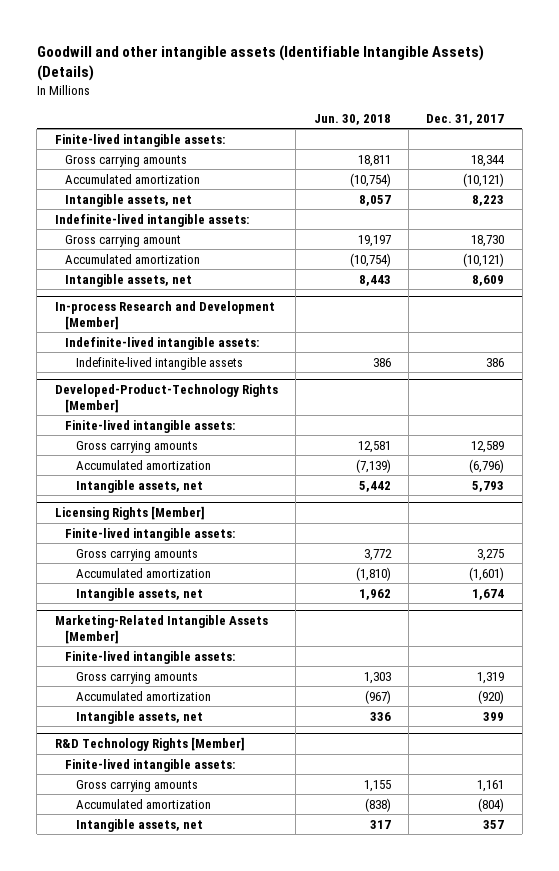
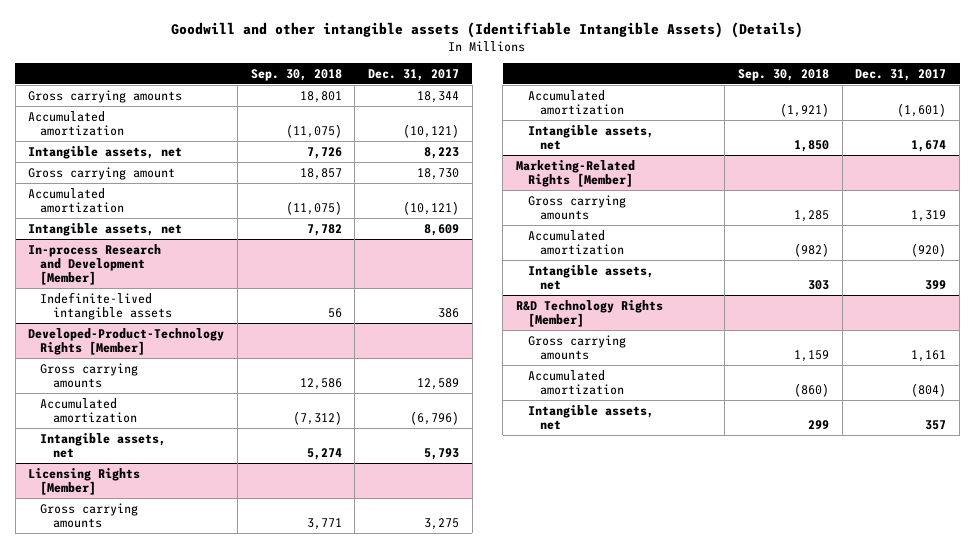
[313,113,391,125] Jun. 30, 2018 -> none
none -> [250,68,342,81] Sep. 30, 2018
[54,133,225,147] Finite-lived intangible assets: -> none
[54,213,249,227] Indefinite-lived intangible assets: -> none
[65,336,260,350] Indefinite-lived intangible assets: -> none
[65,419,236,433] Finite-lived intangible assets: -> none
[65,527,236,541] Finite-lived intangible assets: -> none
[65,650,236,664] Finite-lived intangible assets: -> none
[54,615,268,644] Marketing-Related Intangible Assets [Member] -> [515,159,635,187] Marketing-Related Rights [Member]
[65,758,236,772] Finite-lived intangible assets: -> none

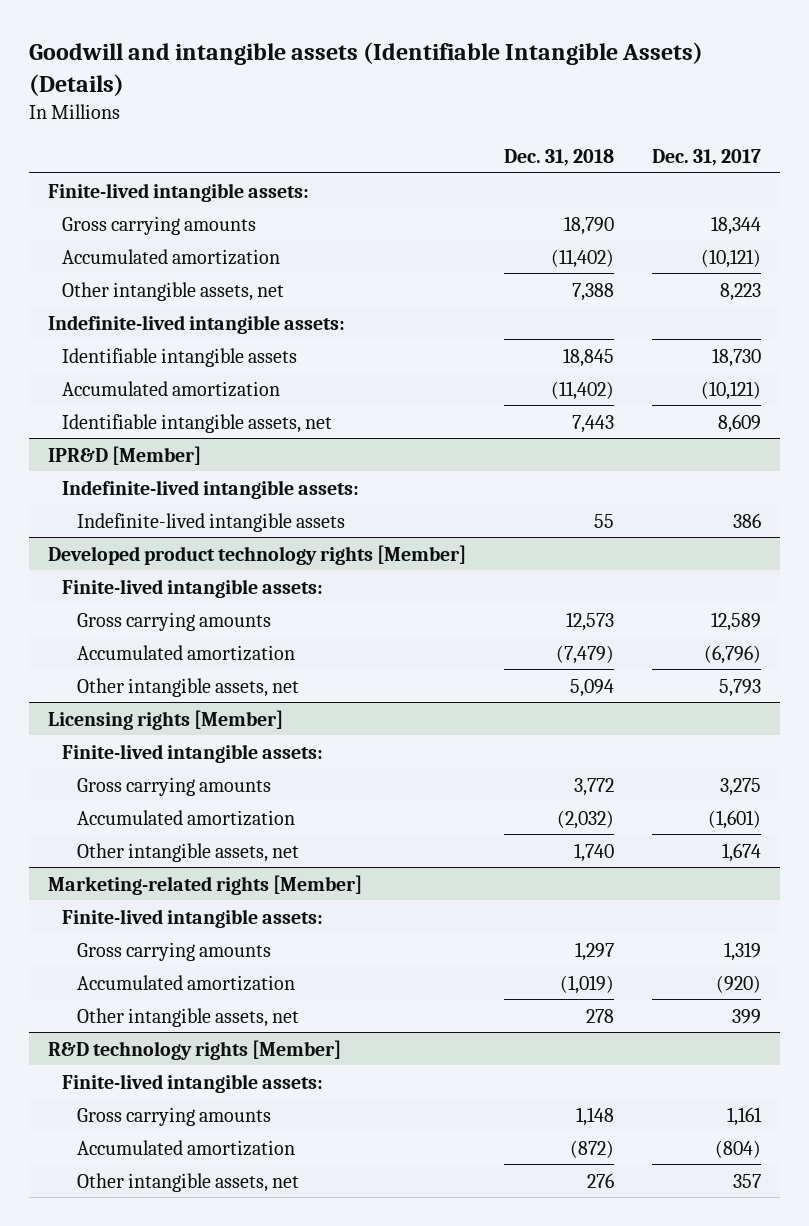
[171,22,804,39] Goodwill and other intangible assets (Identifiable Intangible Assets) (Details) -> [28,42,703,96] Goodwill and intangible assets (Identifiable Intangible Assets) (Details)
[250,68,342,81] Sep. 30, 2018 -> none
none -> [503,148,614,166] Dec. 31, 2018
none -> [47,182,309,202] Finite-lived intangible assets:
[28,145,183,159] Intangible assets, net -> [62,281,285,301] Other intangible assets, net
none -> [47,314,345,334] Indefinite-lived intangible assets:
[28,166,176,180] Gross carrying amount -> [62,347,298,367] Identifiable intangible assets
[28,222,183,236] Intangible assets, net -> [62,413,333,433] Identifiable intangible assets, net
[28,243,162,286] In-process Research and Development [Member] -> [47,445,201,465] IPR&D [Member]
none -> [62,479,360,499] Indefinite-lived intangible assets:
[28,327,225,355] Developed-Product-Technology Rights [Member] -> [47,544,466,565] Developed product technology rights [Member]
none -> [62,578,324,598] Finite-lived intangible assets:
[40,432,167,458] Intangible assets, net -> [77,677,300,697] Other intangible assets, net
[28,467,141,495] Licensing Rights [Member] -> [47,709,283,730] Licensing rights [Member]
none -> [62,743,324,763] Finite-lived intangible assets:
[527,124,654,150] Intangible assets, net -> [77,842,300,862] Other intangible assets, net
[515,159,635,187] Marketing-Related Rights [Member] -> [47,874,362,895] Marketing-related rights [Member]
none -> [62,908,324,928] Finite-lived intangible assets:
[527,264,654,290] Intangible assets, net -> [77,1007,300,1027] Other intangible assets, net
[515,299,663,327] R&D Technology Rights [Member] -> [47,1039,341,1060] R&D technology rights [Member]
none -> [62,1073,324,1093] Finite-lived intangible assets:
[527,404,654,430] Intangible assets, net -> [77,1172,300,1192] Other intangible assets, net

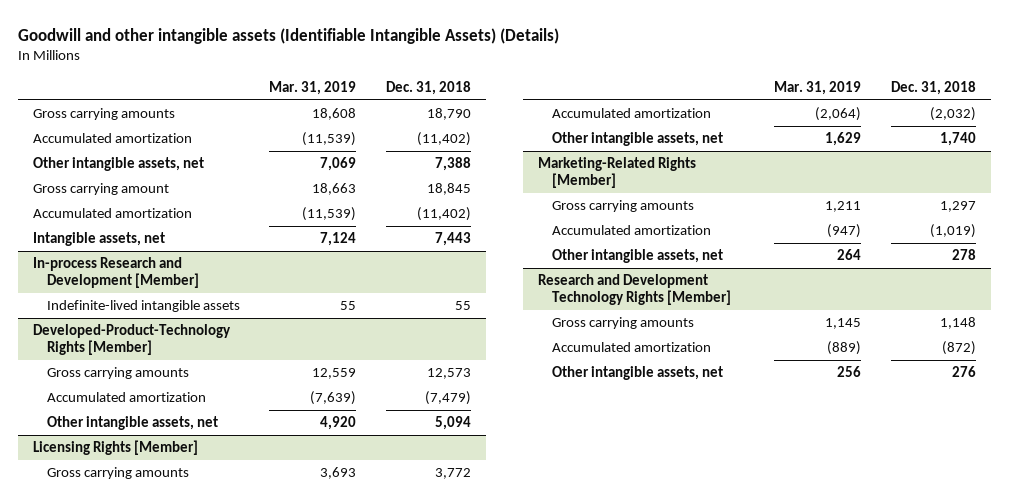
[28,42,703,96] Goodwill and intangible assets (Identifiable Intangible Assets) (Details) -> [17,27,559,44] Goodwill and other intangible assets (Identifiable Intangible Assets) (Details)
[651,148,761,166] Dec. 31, 2017 -> none
none -> [269,81,357,96] Mar. 31, 2019
[47,182,309,202] Finite-lived intangible assets: -> none
[47,314,345,334] Indefinite-lived intangible assets: -> none
[62,347,298,367] Identifiable intangible assets -> [32,183,169,196] Gross carrying amount
[62,479,360,499] Indefinite-lived intangible assets: -> none
[62,413,333,433] Identifiable intangible assets, net -> [32,232,165,247] Intangible assets, net
[47,445,201,465] IPR&D [Member] -> [32,257,199,289] In-process Research and Development [Member]
[62,578,324,598] Finite-lived intangible assets: -> none
[47,544,466,565] Developed product technology rights [Member] -> [32,324,231,356] Developed-Product-Technology Rights [Member]
[62,743,324,763] Finite-lived intangible assets: -> none
[47,709,283,730] Licensing rights [Member] -> [32,440,198,456] Licensing Rights [Member]
[62,908,324,928] Finite-lived intangible assets: -> none
[47,874,362,895] Marketing-related rights [Member] -> [537,157,696,189] Marketing-Related Rights [Member]
[62,1073,324,1093] Finite-lived intangible assets: -> none
[47,1039,341,1060] R&D technology rights [Member] -> [537,274,731,306] Research and Development Technology Rights [Member]

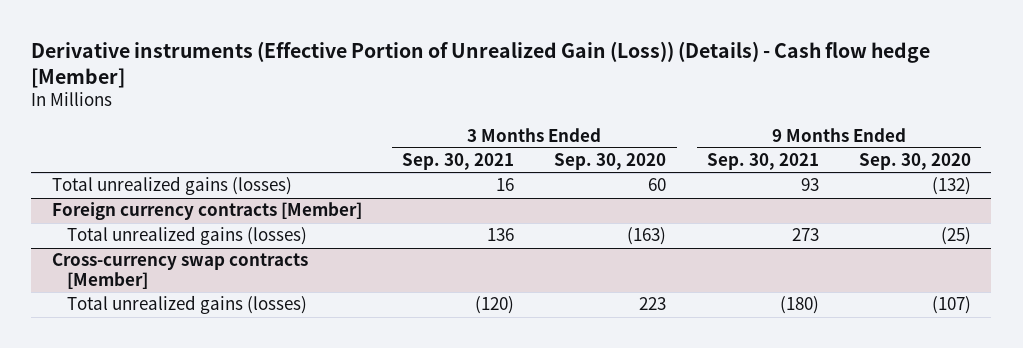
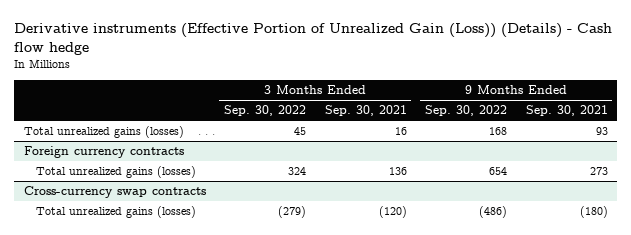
[31,40,931,88] Derivative instruments (Effective Portion of Unrealized Gain (Loss)) (Details) - Cash flow hedge [Member] -> [14,23,613,55] Derivative instruments (Effective Portion of Unrealized Gain (Loss)) (Details) - Cash flow hedge
[554,153,667,171] Sep. 30, 2020 -> none
[859,153,972,171] Sep. 30, 2020 -> none
none -> [224,105,307,117] Sep. 30, 2022
none -> [425,105,508,117] Sep. 30, 2022
[51,202,362,221] Foreign currency contracts [Member] -> [23,146,184,159] Foreign currency contracts
[51,253,308,290] Cross-currency swap contracts [Member] -> [23,186,206,199] Cross-currency swap contracts

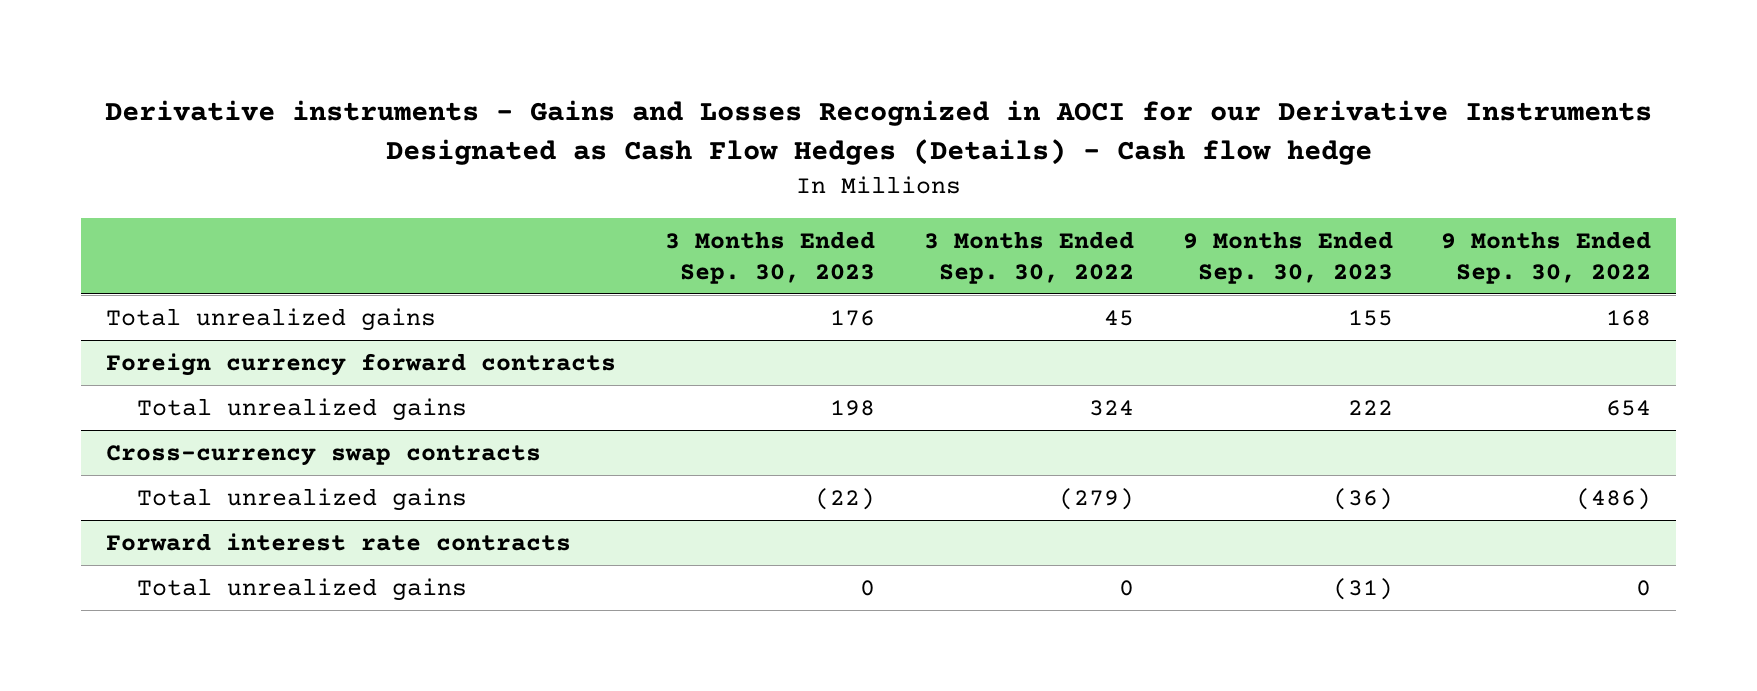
[14,23,613,55] Derivative instruments (Effective Portion of Unrealized Gain (Loss)) (Details) - Cash flow hedge -> [104,100,1652,166] Derivative instruments - Gains and Losses Recognized in AOCI for our Derivative Instruments Designated as Cash Flow Hedges (Details) - Cash flow hedge
[324,105,407,117] Sep. 30, 2021 -> none
[525,105,608,117] Sep. 30, 2021 -> none
none -> [664,230,875,284] 3 Months Ended Sep. 30, 2023
none -> [1182,230,1393,284] 9 Months Ended Sep. 30, 2023
[23,126,184,139] Total unrealized gains (losses) -> [105,307,436,331] Total unrealized gains
[23,146,184,159] Foreign currency contracts -> [105,352,616,376] Foreign currency forward contracts
[36,166,197,179] Total unrealized gains (losses) -> [136,397,467,421] Total unrealized gains
[36,206,197,219] Total unrealized gains (losses) -> [136,487,467,511] Total unrealized gains
none -> [105,532,571,551] Forward interest rate contracts
none -> [136,577,467,601] Total unrealized gains

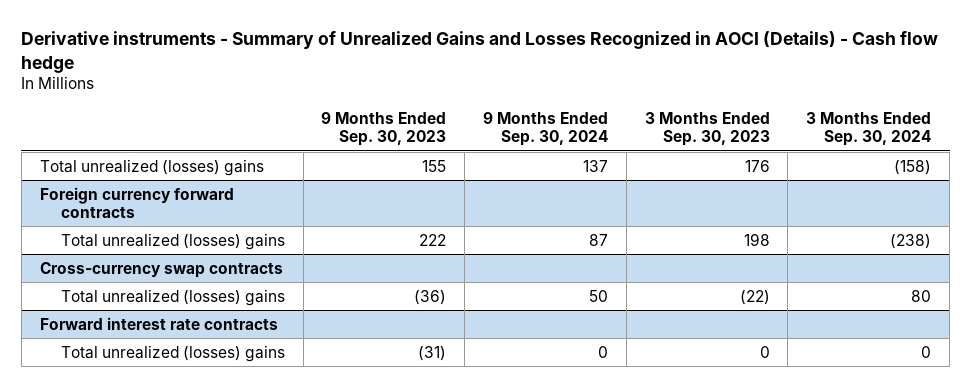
[104,100,1652,166] Derivative instruments - Gains and Losses Recognized in AOCI for our Derivative Instruments Designated as Cash Flow Hedges (Details) - Cash flow hedge -> [21,30,939,73] Derivative instruments - Summary of Unrealized Gains and Losses Recognized in AOCI (Details) - Cash flow hedge
[923,230,1134,284] 3 Months Ended Sep. 30, 2022 -> none
[1441,230,1652,284] 9 Months Ended Sep. 30, 2022 -> none
none -> [483,112,609,147] 9 Months Ended Sep. 30, 2024
none -> [806,112,932,147] 3 Months Ended Sep. 30, 2024
[105,307,436,331] Total unrealized gains -> [39,158,264,176] Total unrealized (losses) gains
[136,397,467,421] Total unrealized gains -> [60,232,285,250] Total unrealized (losses) gains
[136,487,467,511] Total unrealized gains -> [60,288,285,306] Total unrealized (losses) gains
[136,577,467,601] Total unrealized gains -> [60,344,285,362] Total unrealized (losses) gains

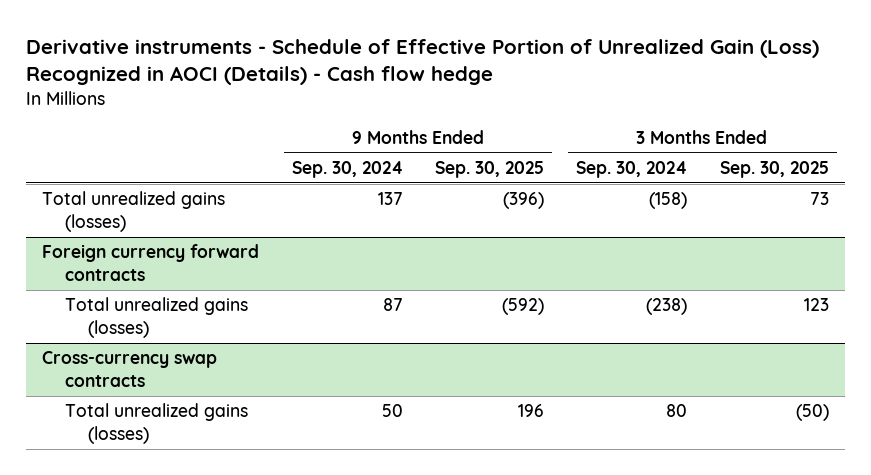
[21,30,939,73] Derivative instruments - Summary of Unrealized Gains and Losses Recognized in AOCI (Details) - Cash flow hedge -> [26,38,820,85] Derivative instruments - Schedule of Effective Portion of Unrealized Gain (Loss) Recognized in AOCI (Details) - Cash flow hedge
[321,112,447,147] 9 Months Ended Sep. 30, 2023 -> none
[644,112,770,147] 3 Months Ended Sep. 30, 2023 -> none
none -> [434,161,544,179] Sep. 30, 2025
none -> [719,161,829,179] Sep. 30, 2025
[39,158,264,176] Total unrealized (losses) gains -> [42,191,226,232] Total unrealized gains (losses)
[60,232,285,250] Total unrealized (losses) gains -> [65,297,249,338] Total unrealized gains (losses)
[39,316,278,330] Forward interest rate contracts -> none
[60,344,285,362] Total unrealized (losses) gains -> none
[60,288,285,306] Total unrealized (losses) gains -> [65,403,249,444] Total unrealized gains (losses)

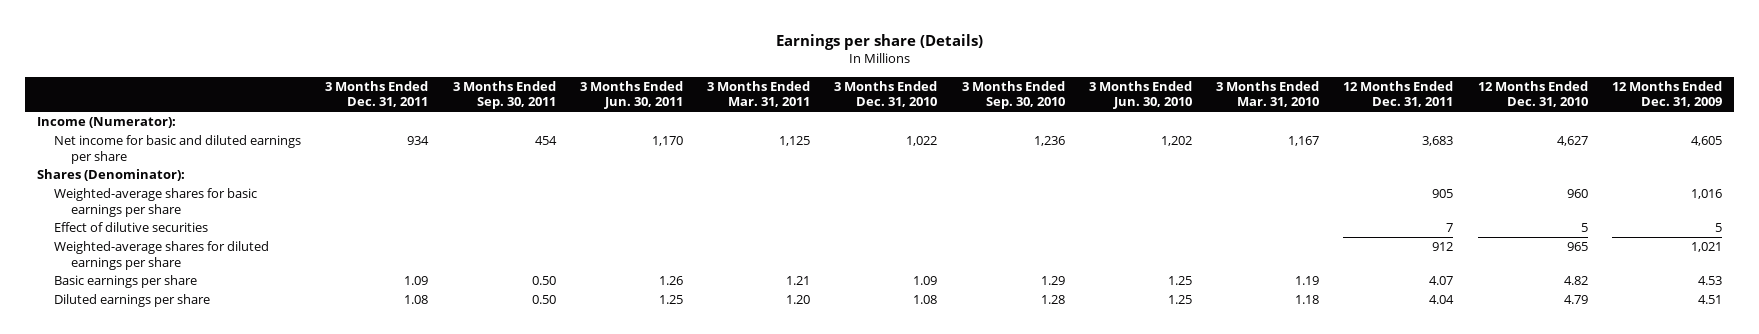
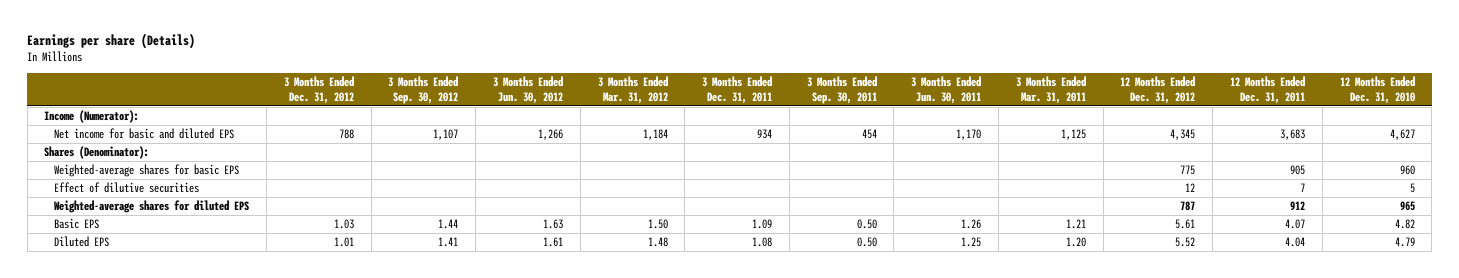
[834,80,938,108] 3 Months Ended Dec. 31, 2010 -> none
[961,80,1065,110] 3 Months Ended Sep. 30, 2010 -> none
[1088,80,1192,110] 3 Months Ended Jun. 30, 2010 -> none
[1216,80,1320,108] 3 Months Ended Mar. 31, 2010 -> none
[1612,80,1723,108] 12 Months Ended Dec. 31, 2009 -> none
none -> [283,76,354,104] 3 Months Ended Dec. 31, 2012
none -> [388,76,459,104] 3 Months Ended Sep. 30, 2012
none -> [492,76,563,104] 3 Months Ended Jun. 30, 2012
none -> [597,76,668,104] 3 Months Ended Mar. 31, 2012
none -> [1120,76,1196,104] 12 Months Ended Dec. 31, 2012
[53,135,301,164] Net income for basic and diluted earnings per share -> [54,128,235,140] Net income for basic and diluted EPS
[53,188,257,217] Weighted-average shares for basic earnings per share -> [54,164,240,178] Weighted-average shares for basic EPS
[53,241,269,270] Weighted-average shares for diluted earnings per share -> [54,200,250,214] Weighted-average shares for diluted EPS
[53,275,197,289] Basic earnings per share -> [54,218,100,230] Basic EPS
[53,294,210,308] Diluted earnings per share -> [54,236,110,248] Diluted EPS

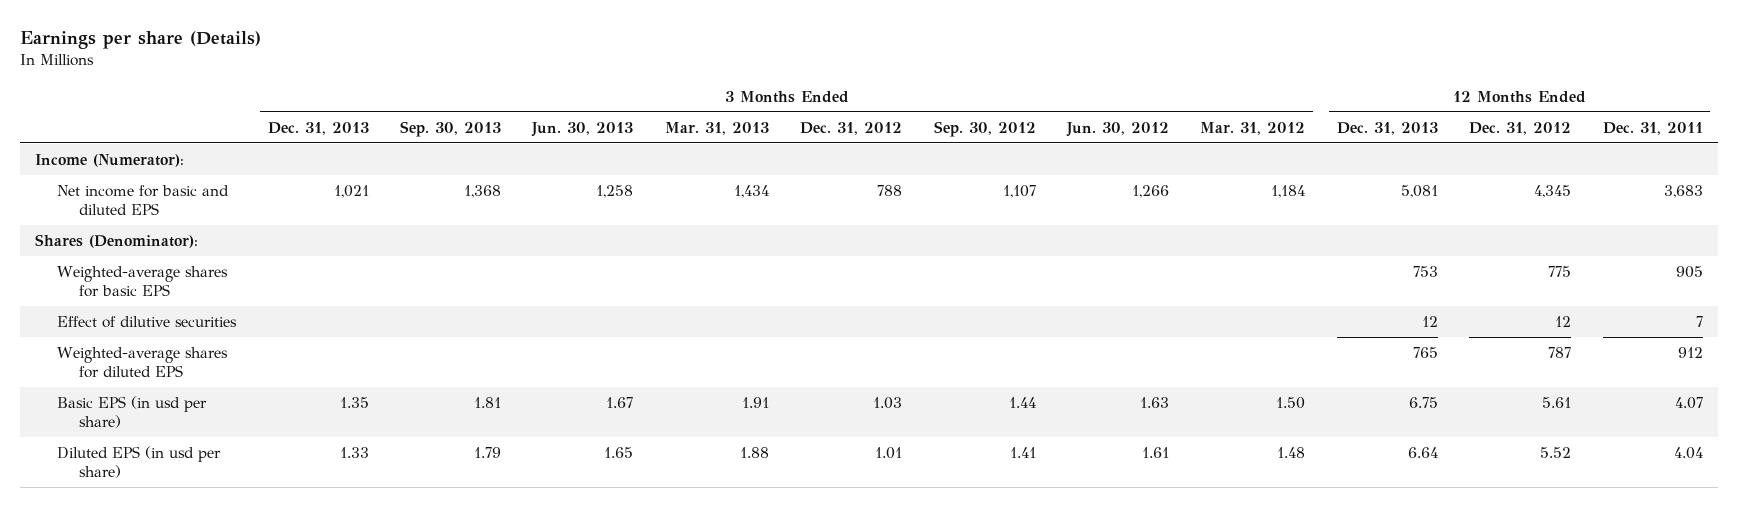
[702,76,773,104] 3 Months Ended Dec. 31, 2011 -> none
[806,76,877,104] 3 Months Ended Sep. 30, 2011 -> none
[911,76,982,104] 3 Months Ended Jun. 30, 2011 -> none
[1015,76,1086,104] 3 Months Ended Mar. 31, 2011 -> none
[1339,76,1415,104] 12 Months Ended Dec. 31, 2010 -> none
none -> [267,121,369,135] Dec. 31, 2013
none -> [400,120,502,137] Sep. 30, 2013
none -> [531,121,634,137] Jun. 30, 2013
none -> [664,121,769,135] Mar. 31, 2013
none -> [1336,121,1438,135] Dec. 31, 2013
[54,218,100,230] Basic EPS -> [57,395,208,429] Basic EPS (in usd per share)
[54,236,110,248] Diluted EPS -> [57,445,222,479] Diluted EPS (in usd per share)

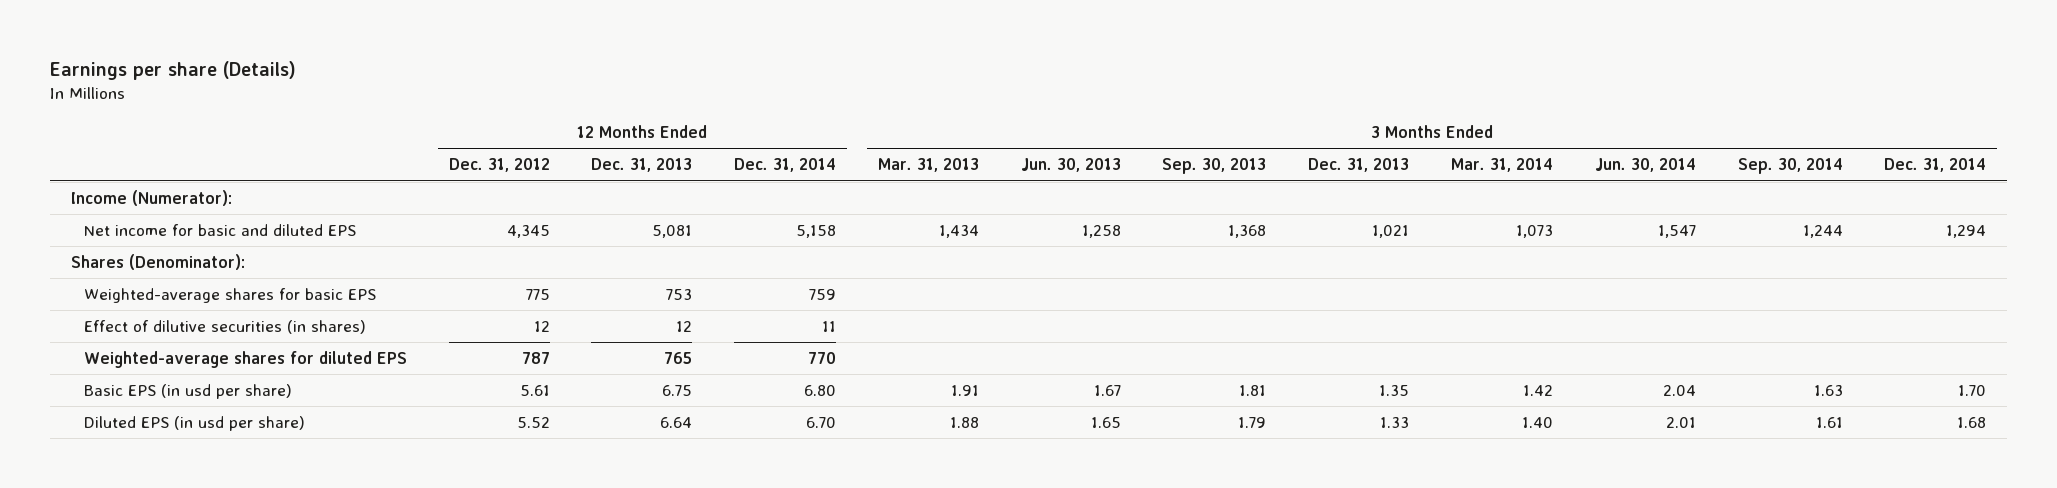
[800,121,903,135] Dec. 31, 2012 -> none
[933,120,1036,137] Sep. 30, 2012 -> none
[1066,121,1170,137] Jun. 30, 2012 -> none
[1200,121,1306,135] Mar. 31, 2012 -> none
[1602,121,1703,135] Dec. 31, 2011 -> none
none -> [734,158,837,173] Dec. 31, 2014
none -> [1450,158,1553,173] Mar. 31, 2014
none -> [1594,158,1696,173] Jun. 30, 2014
none -> [1737,158,1843,175] Sep. 30, 2014
none -> [1884,158,1987,173] Dec. 31, 2014
[57,315,238,328] Effect of dilutive securities -> [83,319,366,334] Effect of dilutive securities (in shares)

